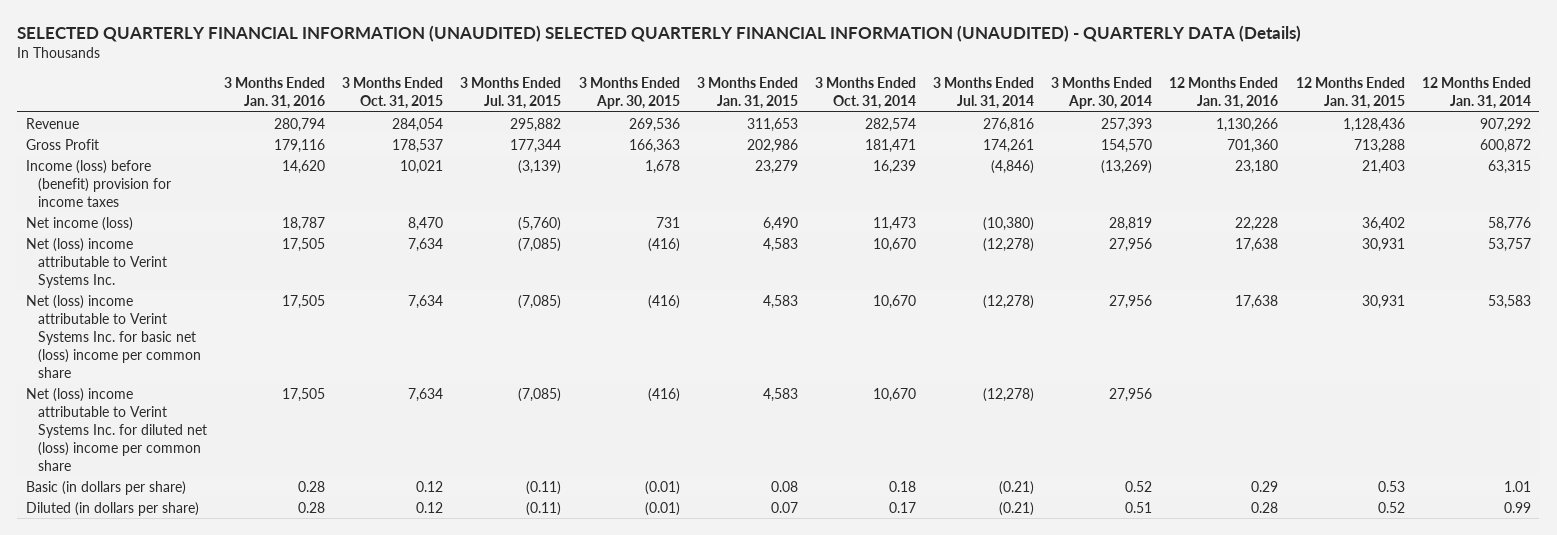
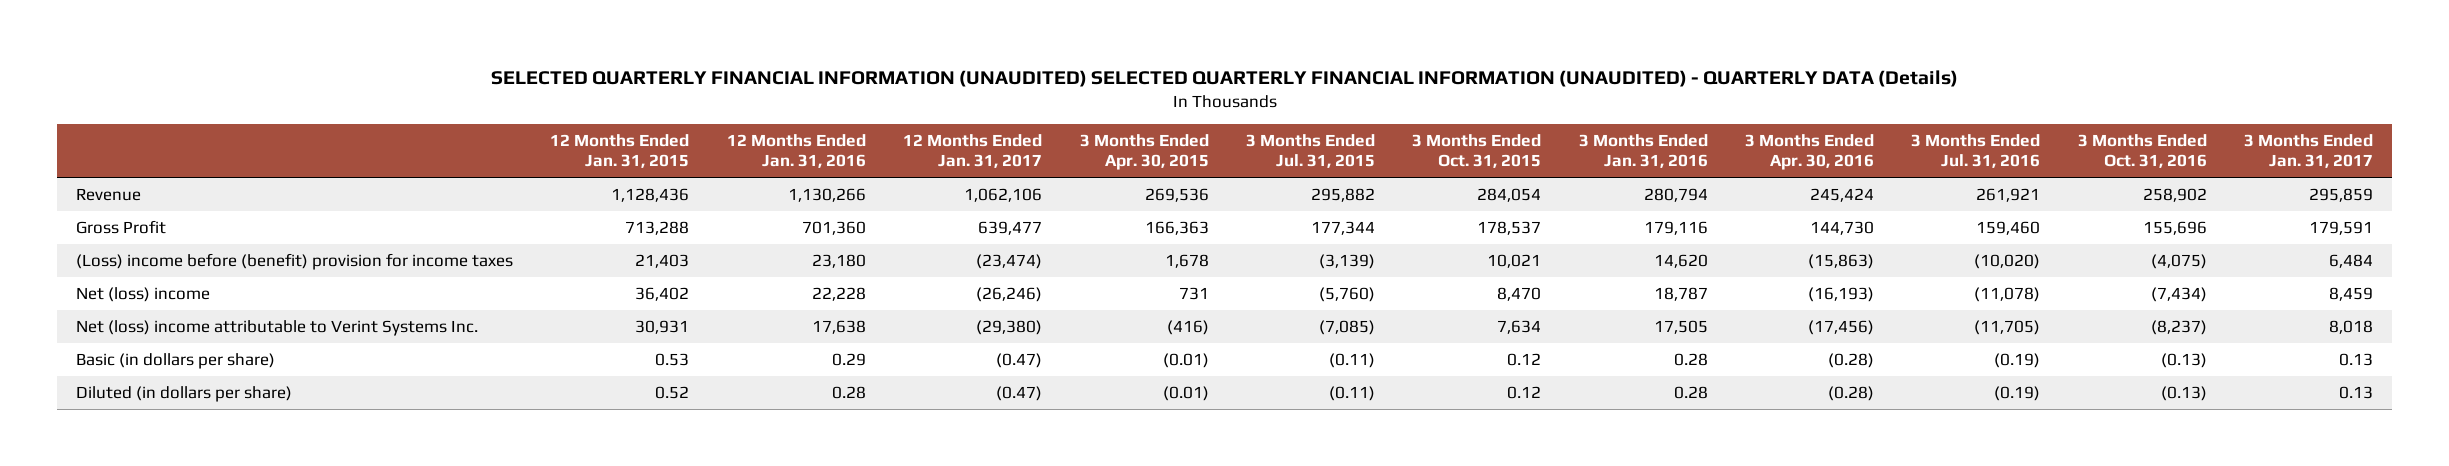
[696,77,798,110] 3 Months Ended Jan. 31, 2015 -> none
[814,77,916,110] 3 Months Ended Oct. 31, 2014 -> none
[933,77,1035,110] 3 Months Ended Jul. 31, 2014 -> none
[1051,77,1153,110] 3 Months Ended Apr. 30, 2014 -> none
[1421,77,1531,110] 12 Months Ended Jan. 31, 2014 -> none
none -> [903,133,1043,169] 12 Months Ended Jan. 31, 2017
none -> [1745,133,1875,171] 3 Months Ended Apr. 30, 2016
none -> [1911,133,2041,169] 3 Months Ended Jul. 31, 2016
none -> [2077,133,2207,169] 3 Months Ended Oct. 31, 2016
none -> [2244,133,2374,169] 3 Months Ended Jan. 31, 2017
[25,159,171,207] Income (loss) before (benefit) provision for income taxes -> [76,252,514,270] (Loss) income before (benefit) provision for income taxes
[25,216,133,231] Net income (loss) -> [76,286,211,302] Net (loss) income
[25,294,201,378] Net (loss) income attributable to Verint Systems Inc. for basic net (loss) income per common share -> none
[25,387,207,471] Net (loss) income attributable to Verint Systems Inc. for diluted net (loss) income per common share -> none

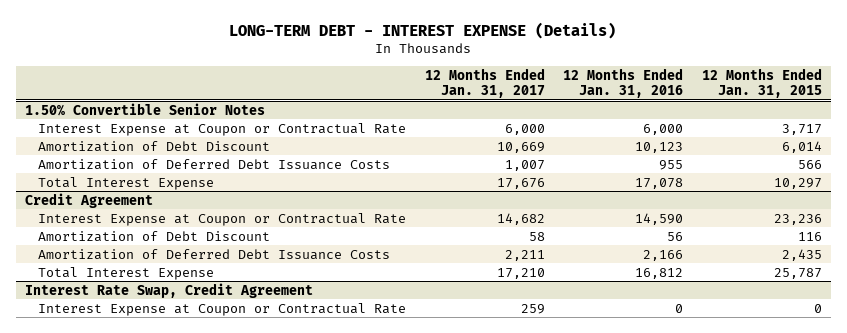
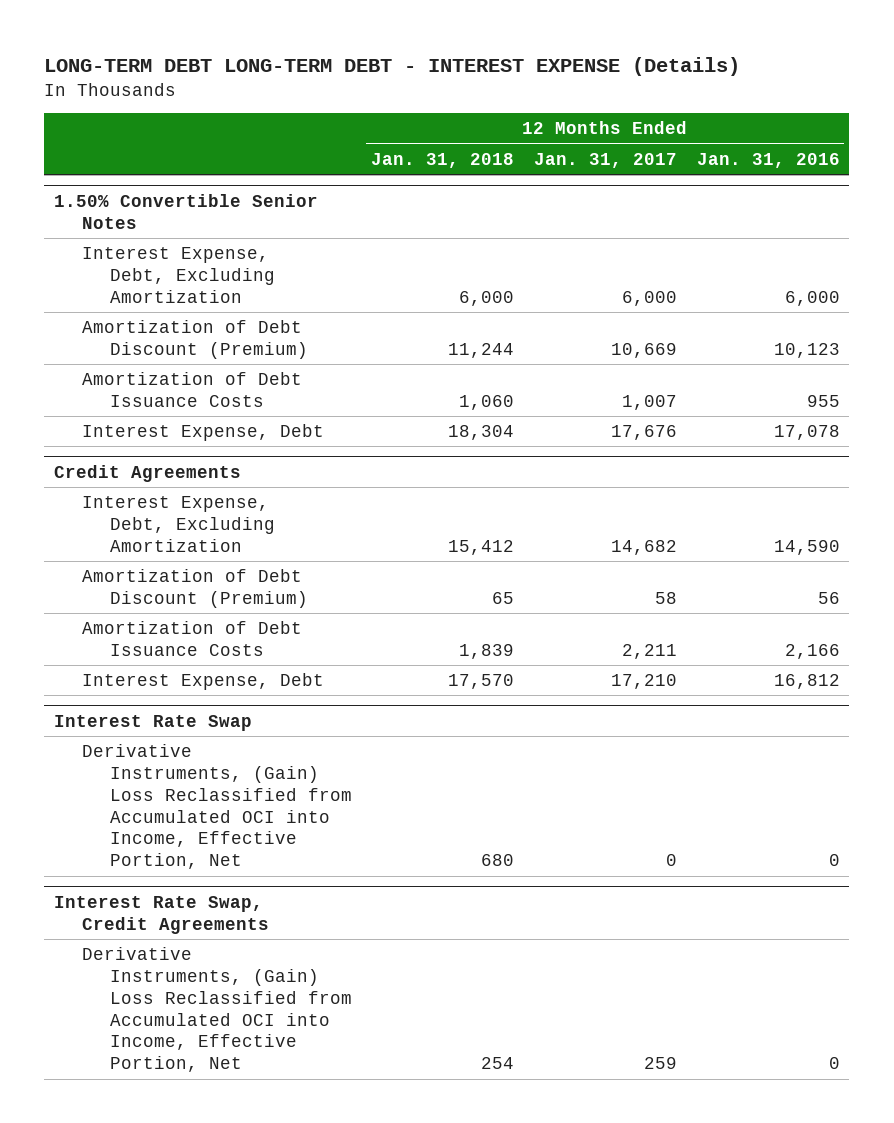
[229,21,617,39] LONG-TERM DEBT - INTEREST EXPENSE (Details) -> [44,56,741,76] LONG-TERM DEBT LONG-TERM DEBT - INTEREST EXPENSE (Details)
[701,68,822,99] 12 Months Ended Jan. 31, 2015 -> none
none -> [371,152,515,168] Jan. 31, 2018
[38,122,407,136] Interest Expense at Coupon or Contractual Rate -> [81,247,275,303] Interest Expense, Debt, Excluding Amortization
[38,140,271,152] Amortization of Debt Discount -> [81,320,308,359] Amortization of Debt Discount (Premium)
[38,158,391,170] Amortization of Deferred Debt Issuance Costs -> [81,372,302,407] Amortization of Debt Issuance Costs
[38,176,215,190] Total Interest Expense -> [81,424,324,442] Interest Expense, Debt
[25,192,154,208] Credit Agreement -> [54,464,242,482] Credit Agreements
[38,212,407,226] Interest Expense at Coupon or Contractual Rate -> [81,496,275,552] Interest Expense, Debt, Excluding Amortization
[38,230,271,242] Amortization of Debt Discount -> [81,569,308,608] Amortization of Debt Discount (Premium)
[38,248,391,260] Amortization of Deferred Debt Issuance Costs -> [81,621,302,656] Amortization of Debt Issuance Costs
[38,266,215,280] Total Interest Expense -> [81,673,324,691] Interest Expense, Debt
none -> [54,714,253,731] Interest Rate Swap
none -> [81,744,352,870] Derivative Instruments, (Gain) Loss Reclassified from Accumulated OCI into Income, Effective Portion, Net
[25,282,314,298] Interest Rate Swap, Credit Agreement -> [54,895,269,934] Interest Rate Swap, Credit Agreements
[38,302,407,316] Interest Expense at Coupon or Contractual Rate -> [81,947,352,1073] Derivative Instruments, (Gain) Loss Reclassified from Accumulated OCI into Income, Effective Portion, Net

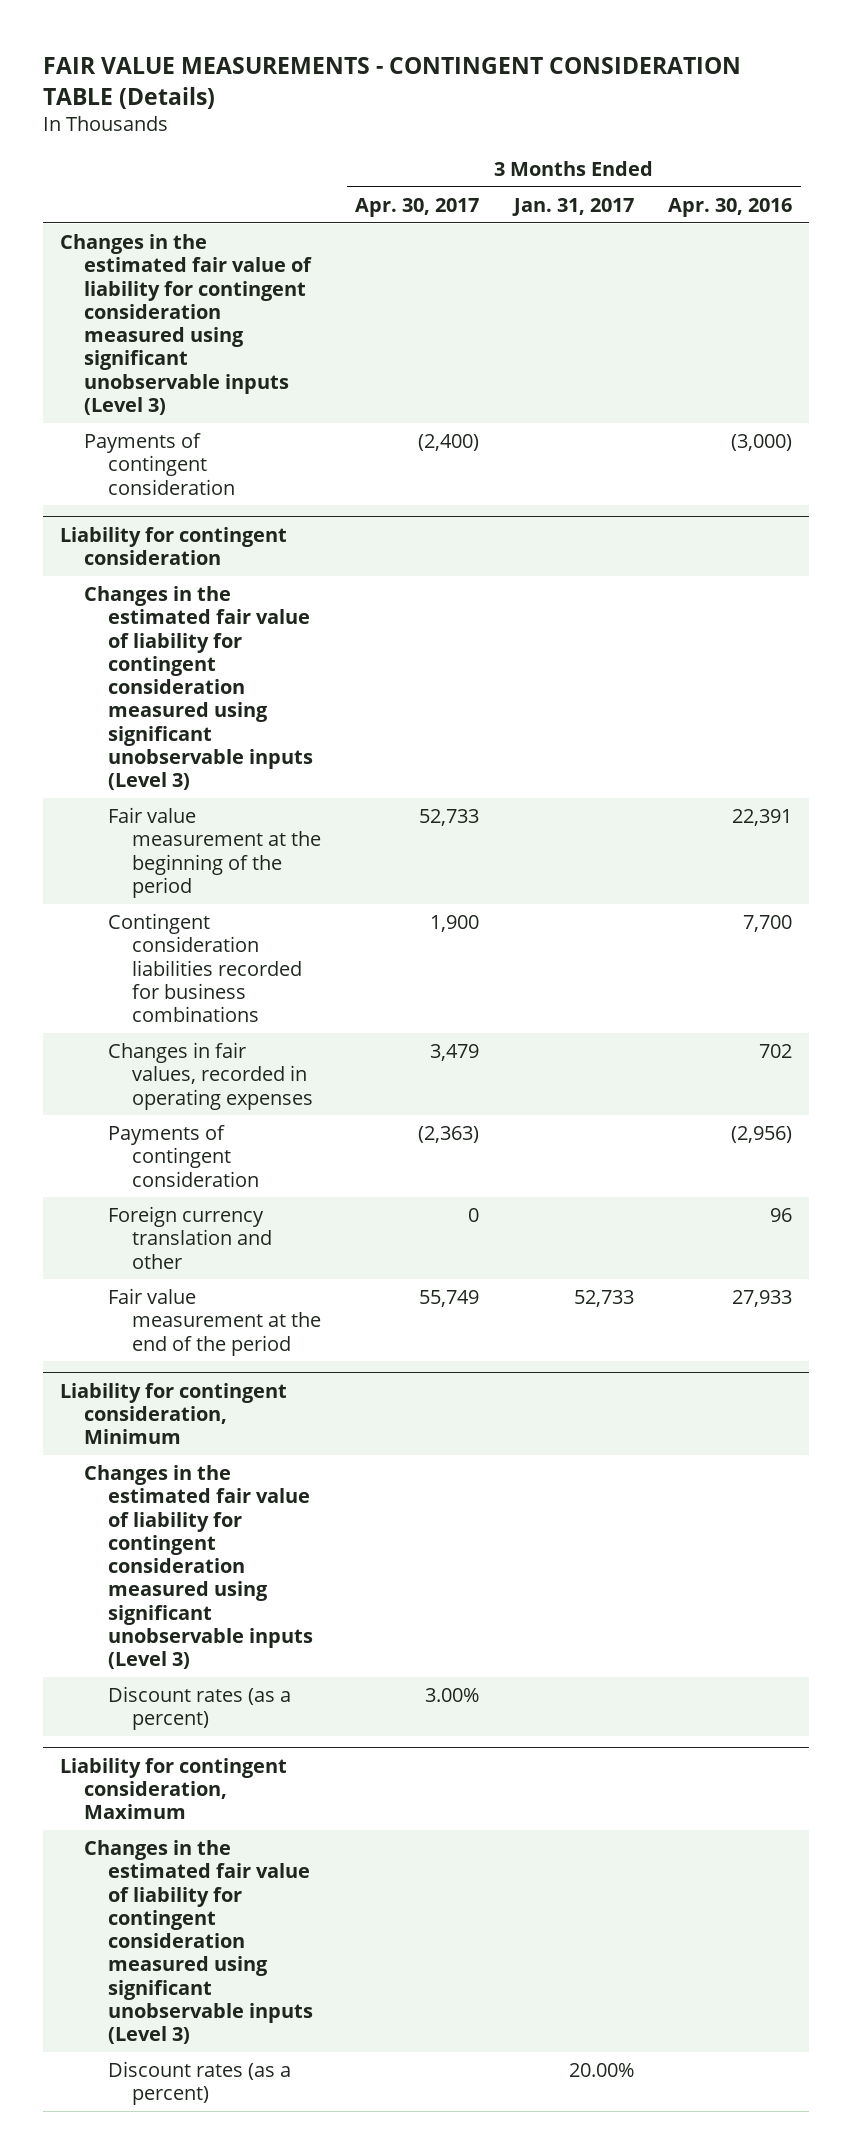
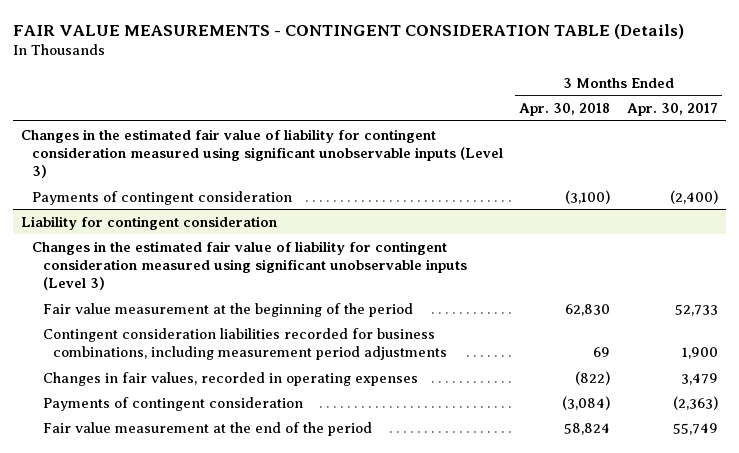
[511,197,634,216] Jan. 31, 2017 -> none
[668,197,793,217] Apr. 30, 2016 -> none
none -> [519,103,611,117] Apr. 30, 2018
[108,912,302,1023] Contingent consideration liabilities recorded for business combinations -> [42,327,448,360] Contingent consideration liabilities recorded for business combinations, including measurement period adjustments
[108,1205,272,1269] Foreign currency translation and other -> none
[60,1382,288,1445] Liability for contingent consideration, Minimum -> none
[84,1464,314,1670] Changes in the estimated fair value of liability for contingent consideration measured using significant unobservable inputs (Level 3) -> none
[108,1685,292,1731] Discount rates (as a percent) -> none
[60,1757,288,1820] Liability for contingent consideration, Maximum -> none
[84,1839,314,2045] Changes in the estimated fair value of liability for contingent consideration measured using significant unobservable inputs (Level 3) -> none
[108,2060,292,2106] Discount rates (as a percent) -> none

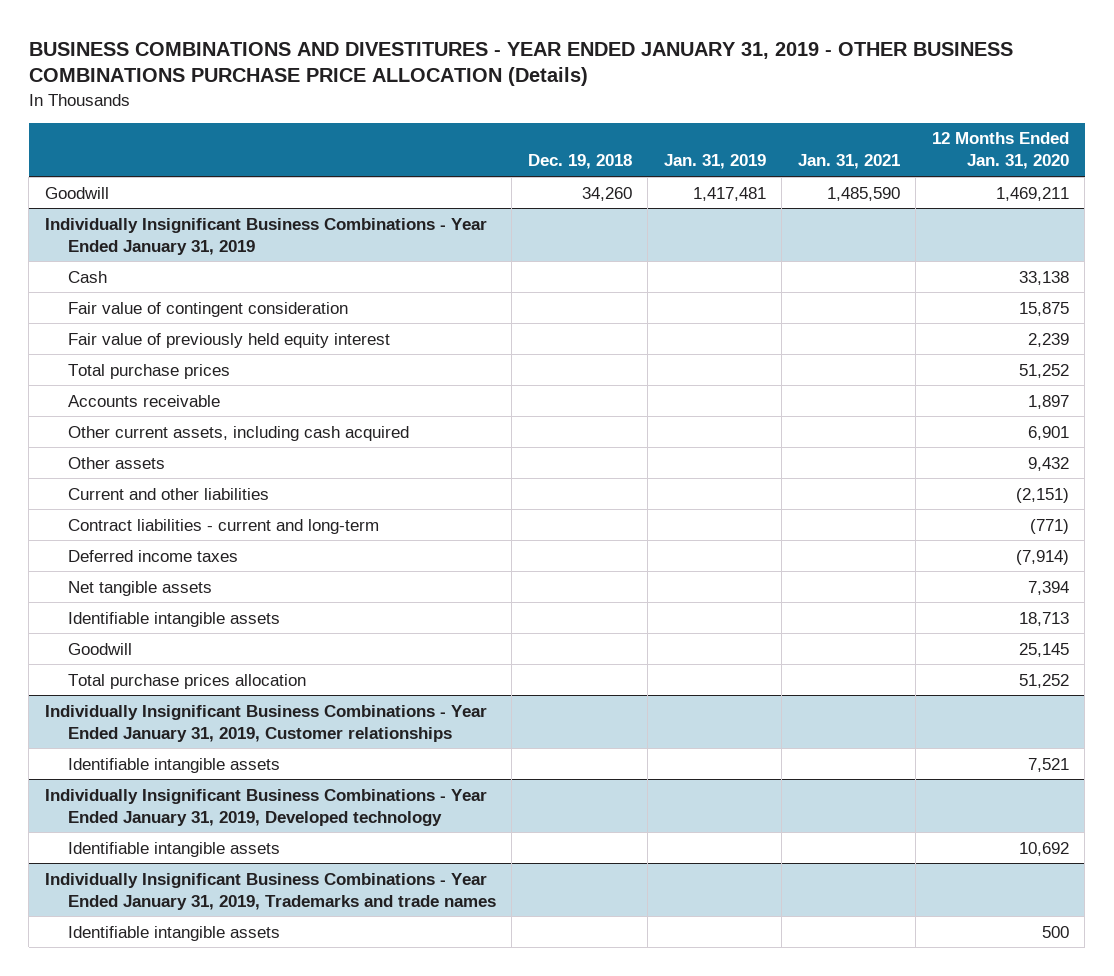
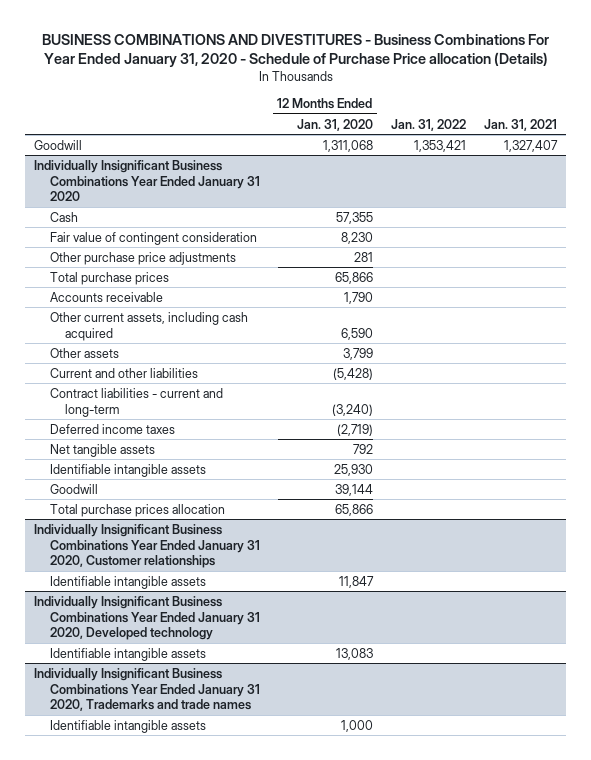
[28,41,1013,87] BUSINESS COMBINATIONS AND DIVESTITURES - YEAR ENDED JANUARY 31, 2019 - OTHER BUSINESS COMBINATIONS PURCHASE PRICE ALLOCATION (Details) -> [41,33,549,68] BUSINESS COMBINATIONS AND DIVESTITURES - Business Combinations For Year Ended January 31, 2020 - Schedule of Purchase Price allocation (Details)
[527,154,632,170] Dec. 19, 2018 -> none
[663,154,766,170] Jan. 31, 2019 -> none
none -> [390,118,466,131] Jan. 31, 2022
[67,332,390,348] Fair value of previously held equity interest -> none
[826,186,900,201] 1,485,590 -> [503,139,558,152] 1,327,407
[995,186,1069,201] 1,469,211 -> [322,139,373,152] 1,311,068
[44,217,487,255] Individually Insignificant Business Combinations - Year Ended January 31, 2019 -> [34,159,260,202] Individually Insignificant Business Combinations Year Ended January 31 2020
[1018,270,1069,285] 33,138 -> [335,211,373,224] 57,355
[1018,301,1069,316] 15,875 -> [340,231,373,244] 8,230
none -> [49,251,236,265] Other purchase price adjustments
[1018,363,1069,378] 51,252 -> [334,271,373,284] 65,866
[1027,394,1069,409] 1,897 -> [343,291,373,304] 1,790
[1027,425,1069,440] 6,901 -> [340,327,373,340] 6,590
[1027,456,1069,471] 9,432 -> [342,347,373,360] 3,799
[1015,487,1069,503] (2,151) -> [332,367,373,380] (5,428)
[1029,518,1069,534] (771) -> [331,403,373,416] (3,240)
[1015,549,1069,565] (7,914) -> [336,423,373,436] (2,719)
[1027,580,1069,595] 7,394 -> [352,443,373,454] 792
[1018,611,1069,626] 18,713 -> [333,463,373,476] 25,930
[1018,642,1069,657] 25,145 -> [334,483,373,496] 39,144
[1018,673,1069,688] 51,252 -> [334,503,373,516] 65,866
[44,704,487,742] Individually Insignificant Business Combinations - Year Ended January 31, 2019, Customer relationships -> [34,523,260,569] Individually Insignificant Business Combinations Year Ended January 31 2020, Customer relationships
[1027,757,1069,772] 7,521 -> [338,575,374,588] 11,847
[44,788,487,826] Individually Insignificant Business Combinations - Year Ended January 31, 2019, Developed technology -> [34,595,260,641] Individually Insignificant Business Combinations Year Ended January 31 2020, Developed technology
[1018,841,1069,856] 10,692 -> [335,647,373,660] 13,083
[44,872,496,910] Individually Insignificant Business Combinations - Year Ended January 31, 2019, Trademarks and trade names -> [34,667,260,712] Individually Insignificant Business Combinations Year Ended January 31 2020, Trademarks and trade names
[1041,925,1069,938] 500 -> [340,719,373,732] 1,000

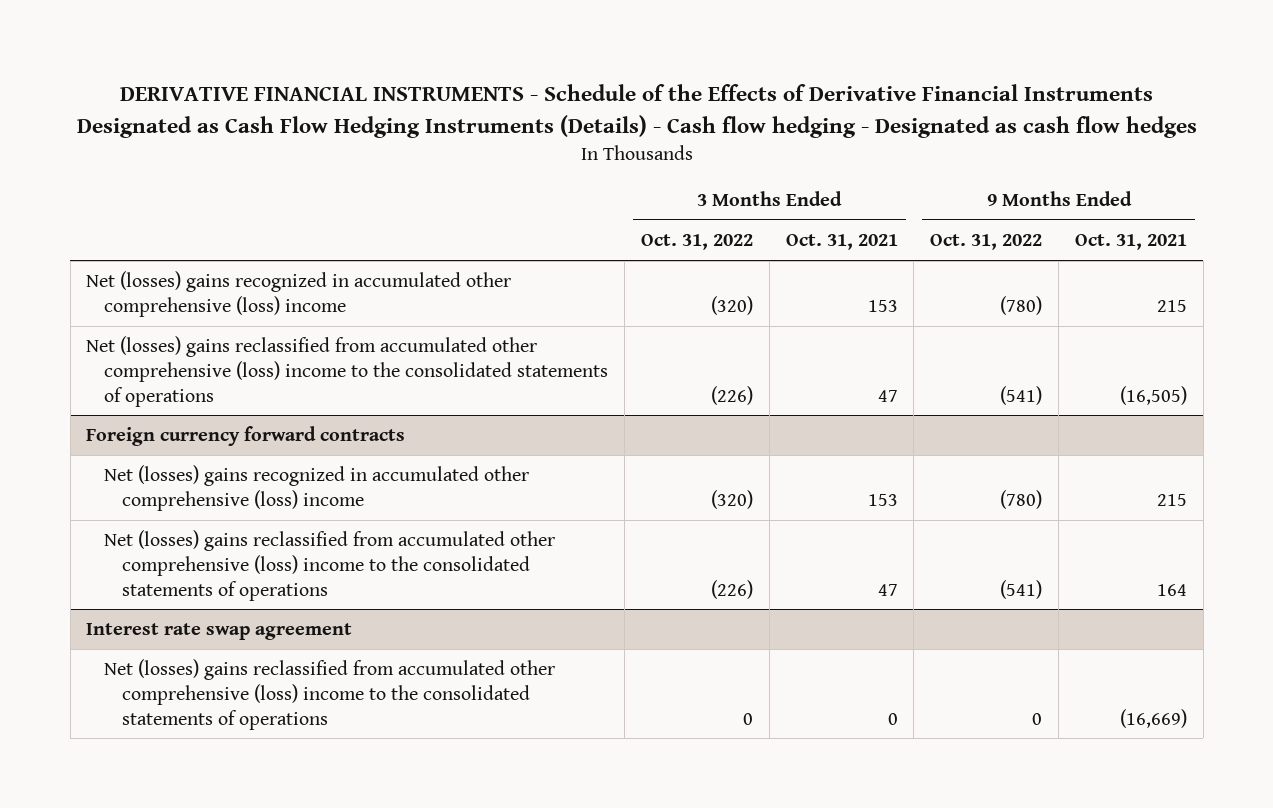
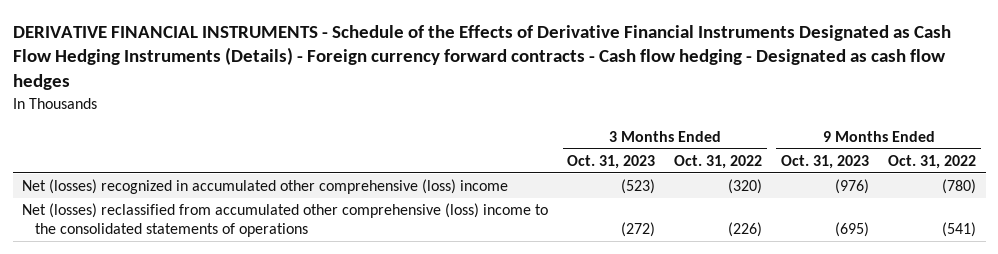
[76,84,1197,138] DERIVATIVE FINANCIAL INSTRUMENTS - Schedule of the Effects of Derivative Financial Instruments Designated as Cash Flow Hedging Instruments (Details) - Cash flow hedging - Designated as cash flow hedges -> [12,24,951,91] DERIVATIVE FINANCIAL INSTRUMENTS - Schedule of the Effects of Derivative Financial Instruments Designated as Cash Flow Hedging Instruments (Details) - Foreign currency forward contracts - Cash flow hedging - Designated as cash flow hedges
[785,234,898,251] Oct. 31, 2021 -> none
[1074,234,1187,251] Oct. 31, 2021 -> none
none -> [567,154,656,169] Oct. 31, 2023
none -> [781,154,870,169] Oct. 31, 2023
[86,426,406,447] Foreign currency forward contracts -> none
[104,465,530,511] Net (losses) gains recognized in accumulated other comprehensive (loss) income -> none
[104,530,556,601] Net (losses) gains reclassified from accumulated other comprehensive (loss) income to the consolidated statements of operations -> none
[86,623,353,641] Interest rate swap agreement -> none
[104,659,556,730] Net (losses) gains reclassified from accumulated other comprehensive (loss) income to the consolidated statements of operations -> none
[86,271,512,317] Net (losses) gains recognized in accumulated other comprehensive (loss) income -> [22,179,509,195] Net (losses) recognized in accumulated other comprehensive (loss) income
[86,336,609,407] Net (losses) gains reclassified from accumulated other comprehensive (loss) income to the consolidated statements of operations -> [22,203,549,238] Net (losses) reclassified from accumulated other comprehensive (loss) income to the consolidated statements of operations

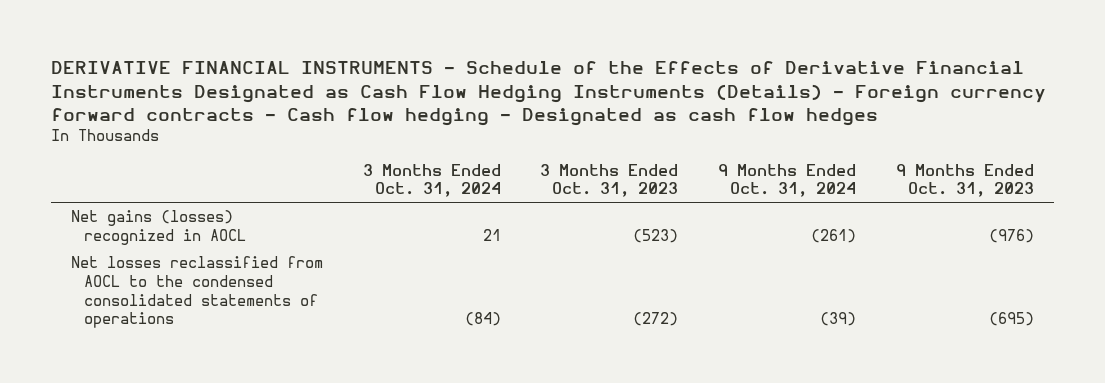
[674,154,763,169] Oct. 31, 2022 -> none
[888,154,977,169] Oct. 31, 2022 -> none
none -> [362,163,501,198] 3 Months Ended Oct. 31, 2024
none -> [718,163,857,198] 9 Months Ended Oct. 31, 2024
[22,179,509,195] Net (losses) recognized in accumulated other comprehensive (loss) income -> [70,210,247,245] Net gains (losses) recognized in AOCL
[22,203,549,238] Net (losses) reclassified from accumulated other comprehensive (loss) income to the consolidated statements of operations -> [70,256,323,329] Net losses reclassified from AOCL to the condensed consolidated statements of operations

